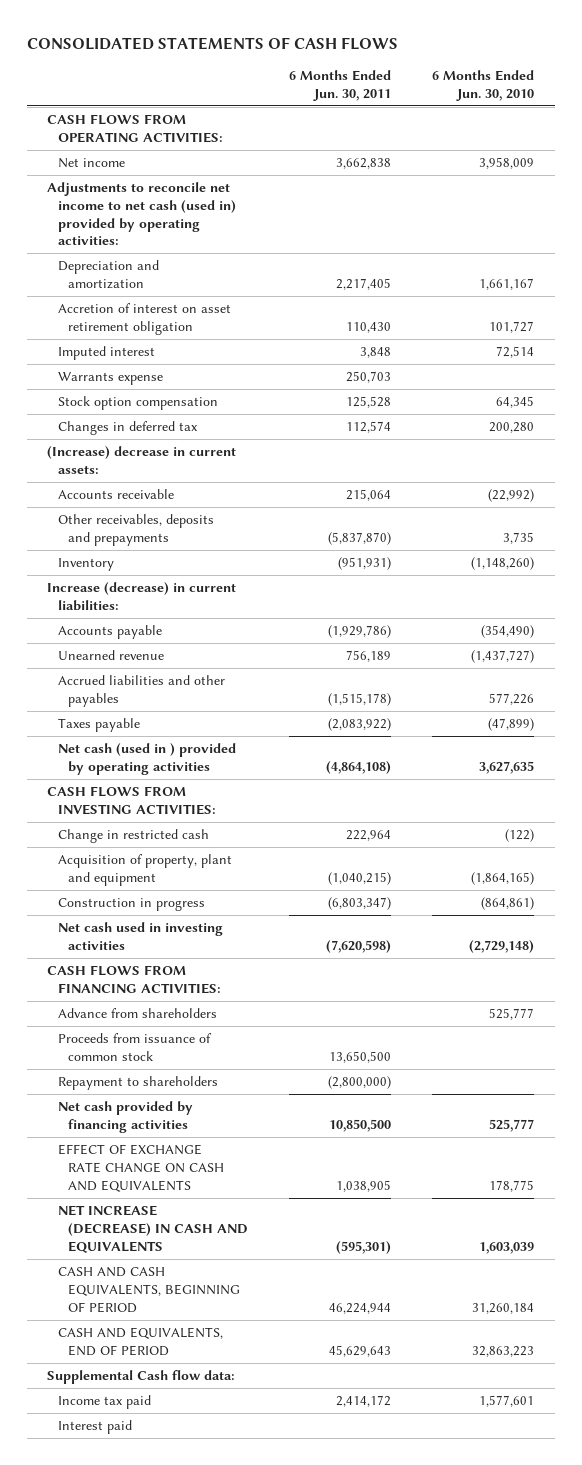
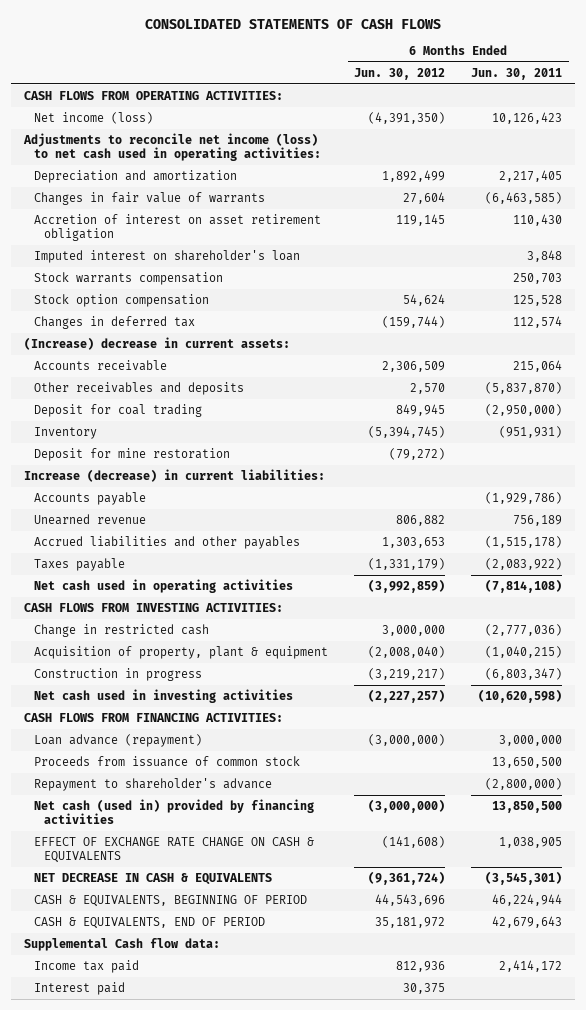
[432,69,535,101] 6 Months Ended Jun. 30, 2010 -> none
none -> [354,67,446,80] Jun. 30, 2012
[57,158,125,169] Net income -> [33,111,153,124] Net income (loss)
[335,158,391,170] 3,662,838 -> [492,111,563,124] 10,126,423
[47,182,236,246] Adjustments to reconcile net income to net cash (used in) provided by operating activities: -> [22,132,321,162] Adjustments to reconcile net income (loss) to net cash used in operating activities:
none -> [33,191,265,205] Changes in fair value of warrants
[57,346,155,361] Imputed interest -> [33,249,300,263] Imputed interest on shareholder's loan
[57,372,163,386] Warrants expense -> [33,271,223,285] Stock warrants compensation
[57,514,214,546] Other receivables, deposits and prepayments -> [33,381,244,395] Other receivables and deposits
none -> [33,403,202,417] Deposit for coal trading
none -> [33,447,230,461] Deposit for mine restoration
[57,743,236,775] Net cash (used in ) provided by operating activities -> [33,578,293,593] Net cash used in operating activities
[325,760,391,774] (4,864,108) -> [485,578,563,593] (7,814,108)
[345,830,391,842] 222,964 -> [485,623,563,636] (2,777,036)
[57,854,232,886] Acquisition of property, plant and equipment -> [33,645,328,659] Acquisition of property, plant & equipment
[325,939,391,953] (7,620,598) -> [478,688,563,703] (10,620,598)
[57,1008,217,1019] Advance from shareholders -> none
none -> [33,733,202,747] Loan advance (repayment)
[57,1076,218,1091] Repayment to shareholders -> [33,777,272,791] Repayment to shareholder's advance
[57,1101,193,1133] Net cash provided by financing activities -> [33,798,314,825] Net cash (used in) provided by financing activities
[328,1118,391,1132] 10,850,500 -> [492,800,563,813] 13,850,500
[57,1144,224,1192] EFFECT OF EXCHANGE RATE CHANGE ON CASH AND EQUIVALENTS -> [33,836,314,864] EFFECT OF EXCHANGE RATE CHANGE ON CASH & EQUIVALENTS
[57,1205,248,1253] NET INCREASE (DECREASE) IN CASH AND EQUIVALENTS -> [33,872,272,885] NET DECREASE IN CASH & EQUIVALENTS
[335,1240,391,1254] (595,301) -> [485,870,563,885] (3,545,301)
[57,1267,240,1313] CASH AND CASH EQUIVALENTS, BEGINNING OF PERIOD -> [33,894,307,907] CASH & EQUIVALENTS, BEGINNING OF PERIOD
[57,1327,223,1356] CASH AND EQUIVALENTS, END OF PERIOD -> [33,916,265,929] CASH & EQUIVALENTS, END OF PERIOD
[328,1344,391,1357] 45,629,643 -> [492,915,563,928] 42,679,643

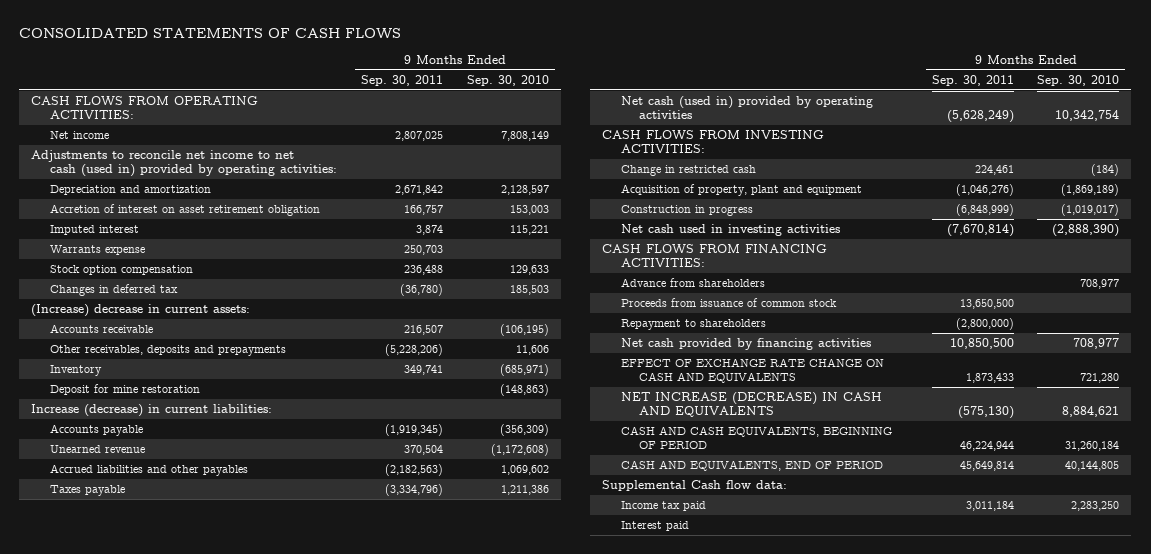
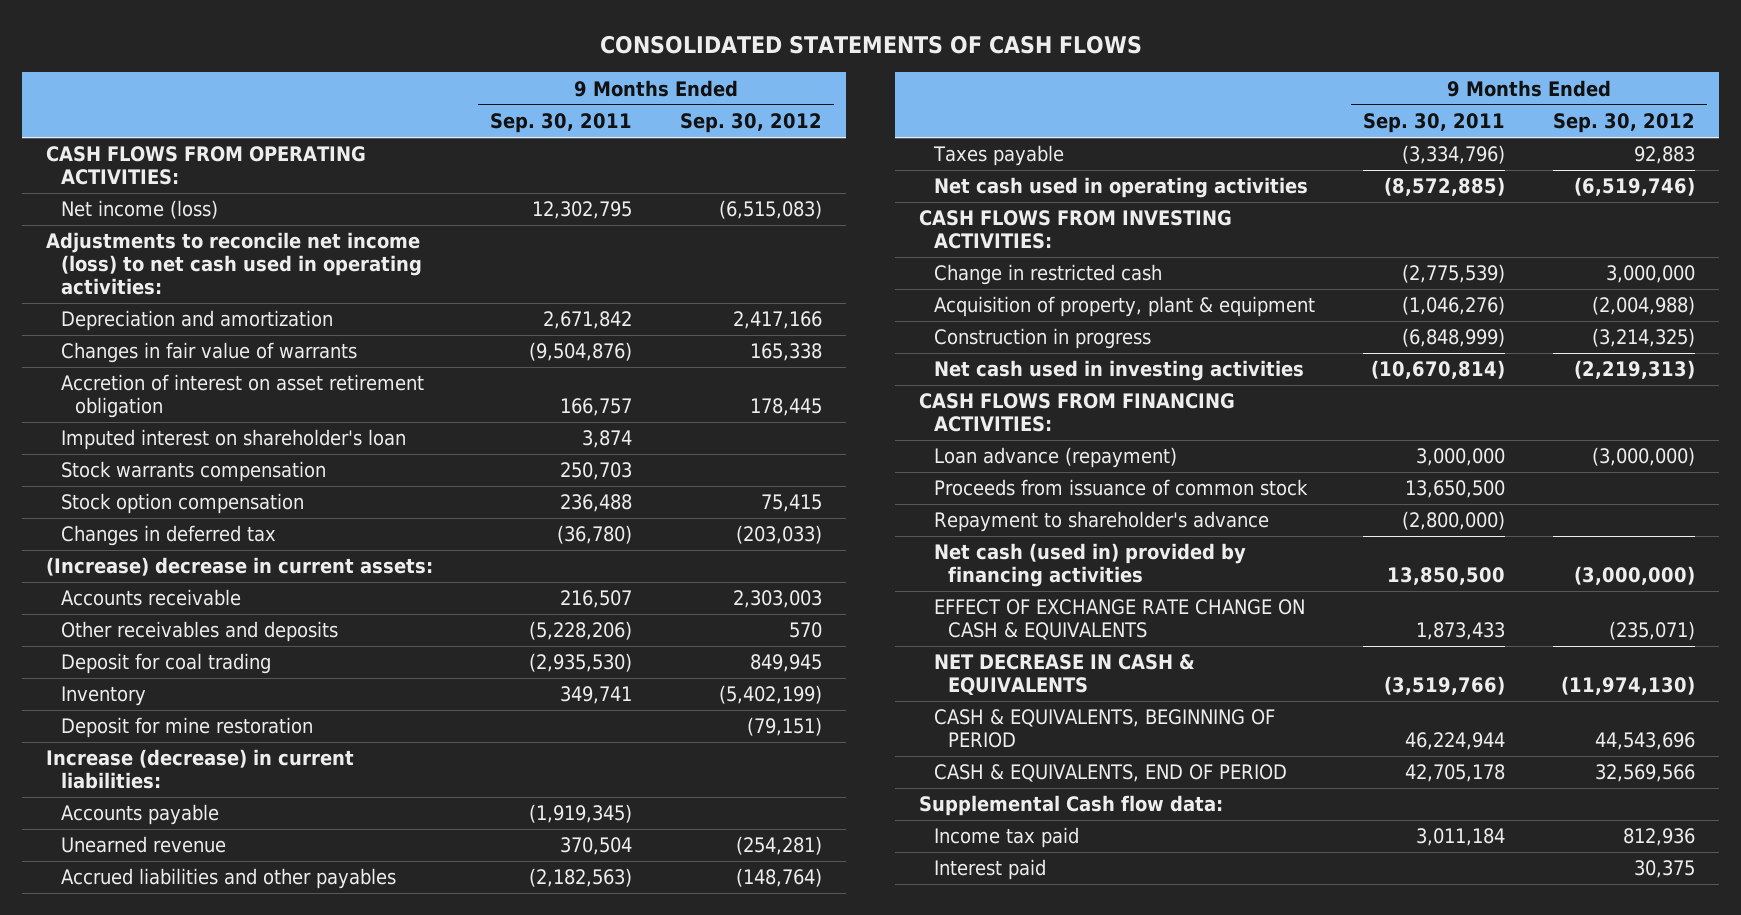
[466,74,549,86] Sep. 30, 2010 -> none
none -> [680,113,823,134] Sep. 30, 2012
[49,131,109,140] Net income -> [60,200,218,220] Net income (loss)
[394,131,443,142] 2,807,025 -> [531,201,632,220] 12,302,795
[31,150,337,177] Adjustments to reconcile net income to net cash (used in) provided by operating activities: -> [46,232,422,295] Adjustments to reconcile net income (loss) to net cash used in operating activities:
none -> [60,342,357,364] Changes in fair value of warrants
[49,225,139,236] Imputed interest -> [60,429,406,451] Imputed interest on shareholder's loan
[49,245,145,256] Warrants expense -> [60,461,326,483] Stock warrants compensation
[49,345,286,357] Other receivables, deposits and prepayments -> [60,621,338,643] Other receivables and deposits
none -> [60,653,271,675] Deposit for coal trading
[620,96,873,119] Net cash (used in) provided by operating activities -> [933,177,1308,199] Net cash used in operating activities
[946,109,1014,123] (5,628,249) -> [1383,177,1505,197] (8,572,885)
[974,165,1014,176] 224,461 -> [1401,264,1505,284] (2,775,539)
[620,184,862,197] Acquisition of property, plant and equipment -> [933,296,1315,318] Acquisition of property, plant & equipment
[946,224,1014,238] (7,670,814) -> [1370,360,1505,380] (10,670,814)
[620,278,765,288] Advance from shareholders -> none
none -> [933,447,1177,469] Loan advance (repayment)
[620,319,766,331] Repayment to shareholders -> [933,511,1269,533] Repayment to shareholder's advance
[620,338,871,351] Net cash provided by financing activities -> [933,543,1246,588] Net cash (used in) provided by financing activities
[949,338,1014,350] 10,850,500 -> [1386,567,1505,586] 13,850,500
[620,358,884,383] EFFECT OF EXCHANGE RATE CHANGE ON CASH AND EQUIVALENTS -> [933,599,1305,641] EFFECT OF EXCHANGE RATE CHANGE ON CASH & EQUIVALENTS
[620,392,882,417] NET INCREASE (DECREASE) IN CASH AND EQUIVALENTS -> [933,654,1195,696] NET DECREASE IN CASH & EQUIVALENTS
[957,405,1014,419] (575,130) -> [1383,676,1505,696] (3,519,766)
[620,426,892,449] CASH AND CASH EQUIVALENTS, BEGINNING OF PERIOD -> [933,709,1275,749] CASH & EQUIVALENTS, BEGINNING OF PERIOD
[620,460,883,472] CASH AND EQUIVALENTS, END OF PERIOD -> [933,764,1287,783] CASH & EQUIVALENTS, END OF PERIOD
[959,461,1014,472] 45,649,814 -> [1404,764,1505,783] 42,705,178

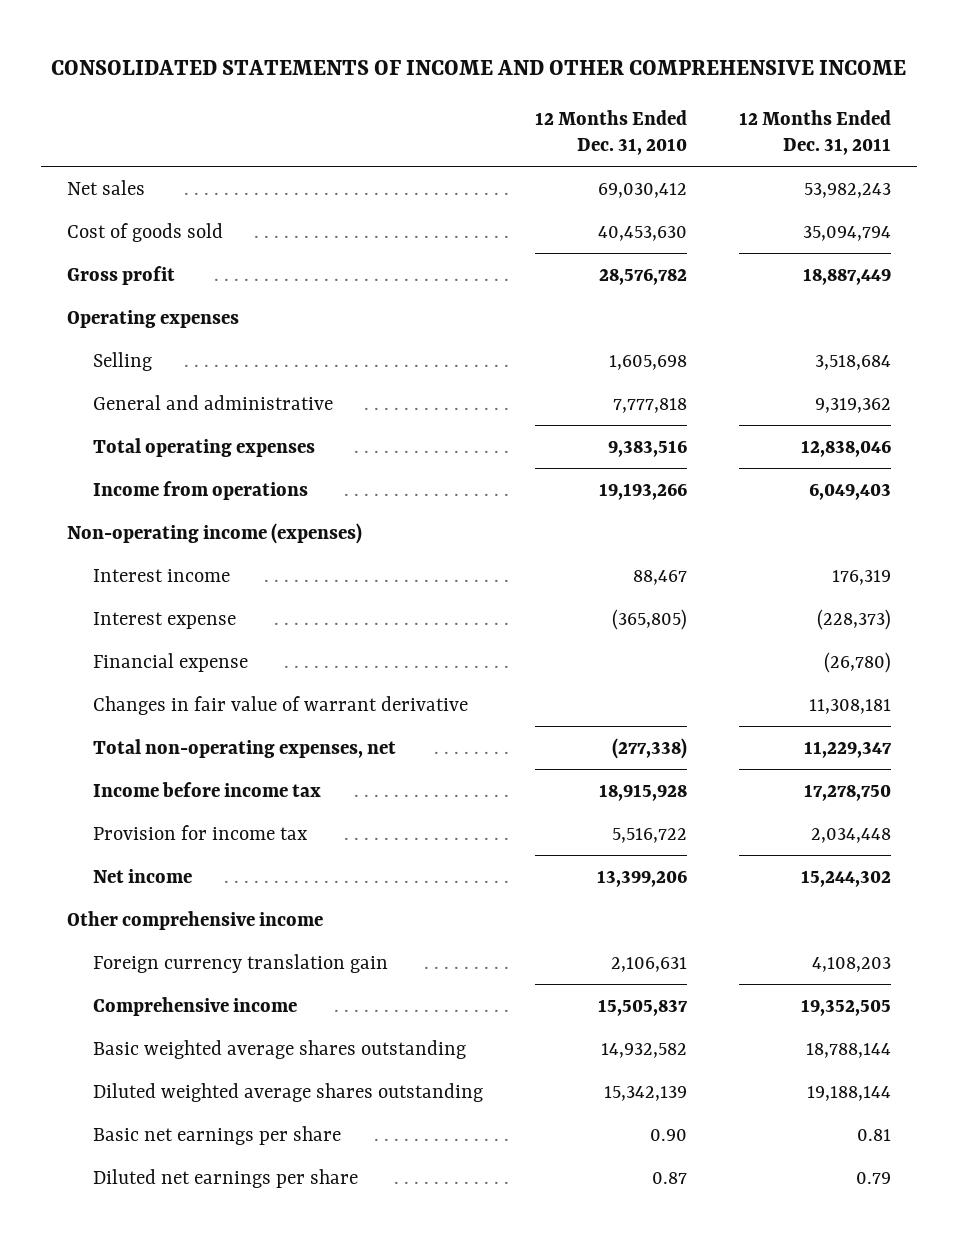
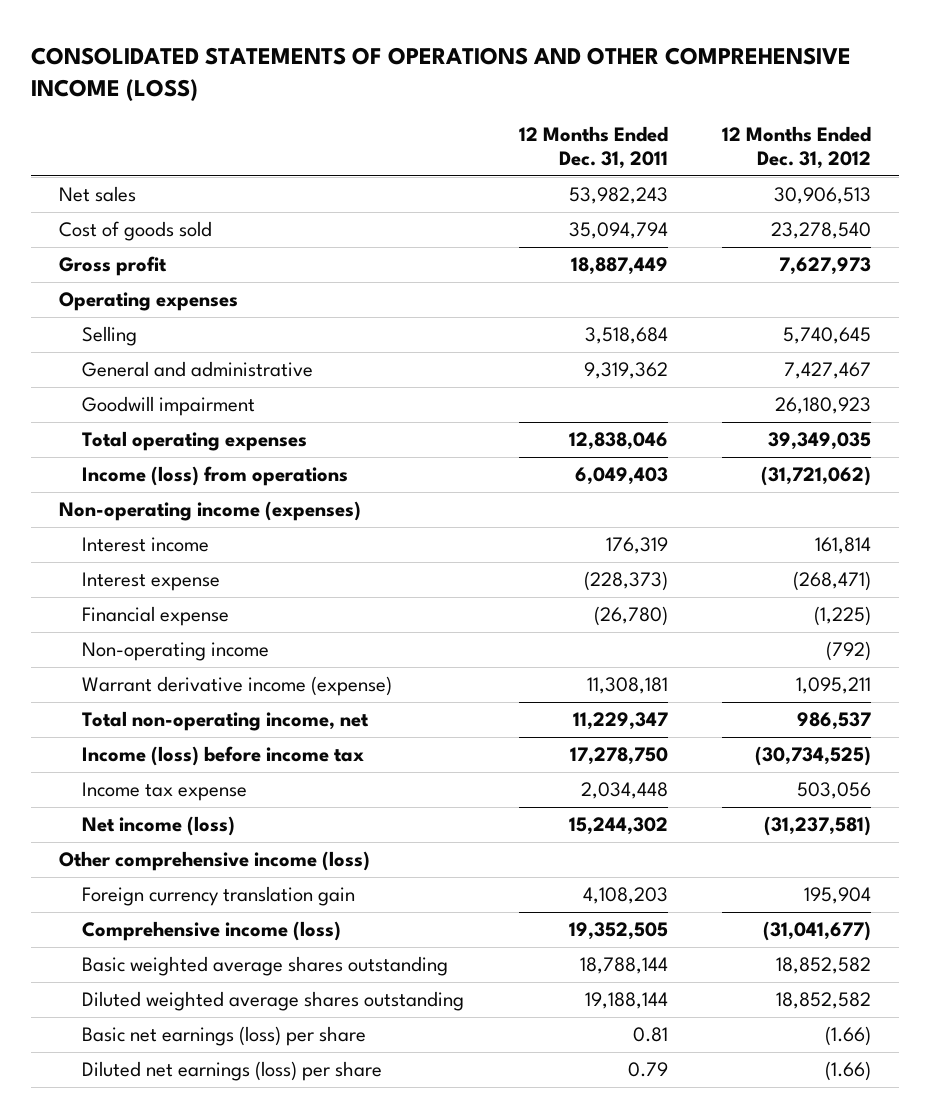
[50,59,906,75] CONSOLIDATED STATEMENTS OF INCOME AND OTHER COMPREHENSIVE INCOME -> [31,46,852,101] CONSOLIDATED STATEMENTS OF OPERATIONS AND OTHER COMPREHENSIVE INCOME (LOSS)
[535,109,688,155] 12 Months Ended Dec. 31, 2010 -> none
none -> [722,125,872,170] 12 Months Ended Dec. 31, 2012
none -> [81,396,255,417] Goodwill impairment
[93,480,309,500] Income from operations -> [81,466,348,487] Income (loss) from operations
none -> [81,642,269,662] Non-operating income
[93,695,469,715] Changes in fair value of warrant derivative -> [81,676,392,697] Warrant derivative income (expense)
[93,738,397,758] Total non-operating expenses, net -> [81,711,369,732] Total non-operating income, net
[93,781,322,797] Income before income tax -> [81,746,364,767] Income (loss) before income tax
[93,824,308,840] Provision for income tax -> [81,782,247,802] Income tax expense
[93,868,193,883] Net income -> [81,816,235,837] Net income (loss)
[66,910,323,930] Other comprehensive income -> [58,851,370,872] Other comprehensive income (loss)
[93,996,298,1016] Comprehensive income -> [81,921,341,942] Comprehensive income (loss)
[93,1125,342,1145] Basic net earnings per share -> [81,1026,366,1047] Basic net earnings (loss) per share
[93,1168,359,1188] Diluted net earnings per share -> [81,1061,382,1082] Diluted net earnings (loss) per share

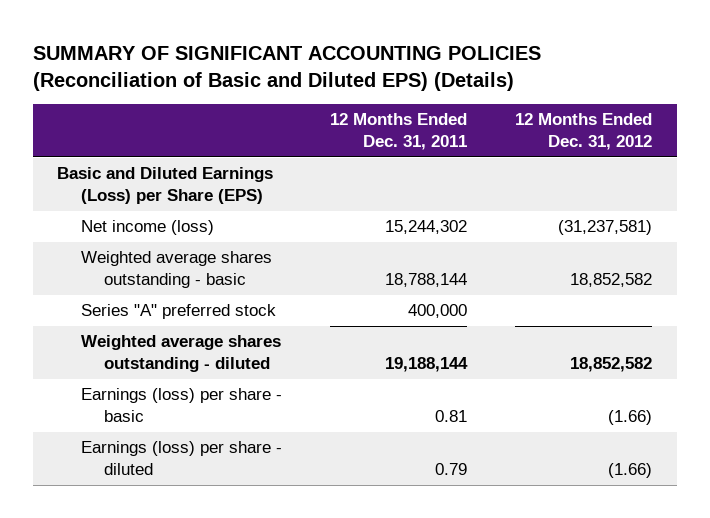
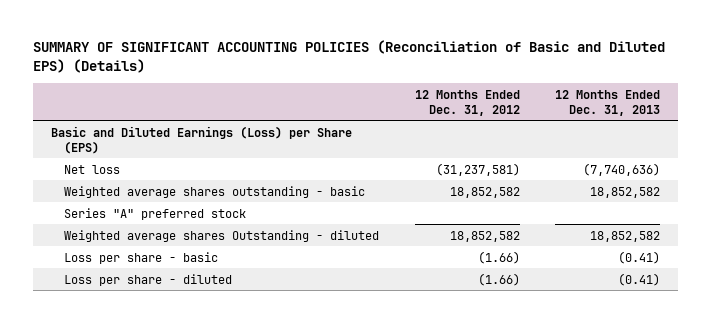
[330,113,468,151] 12 Months Ended Dec. 31, 2011 -> none
none -> [555,89,661,116] 12 Months Ended Dec. 31, 2013
[80,220,214,236] Net income (loss) -> [64,164,121,174] Net loss
[80,335,281,373] Weighted average shares outstanding - diluted -> [64,229,380,242] Weighted average shares Outstanding - diluted
[80,388,282,423] Earnings (loss) per share - basic -> [64,251,219,264] Loss per share - basic
[80,441,282,476] Earnings (loss) per share - diluted -> [64,273,233,286] Loss per share - diluted

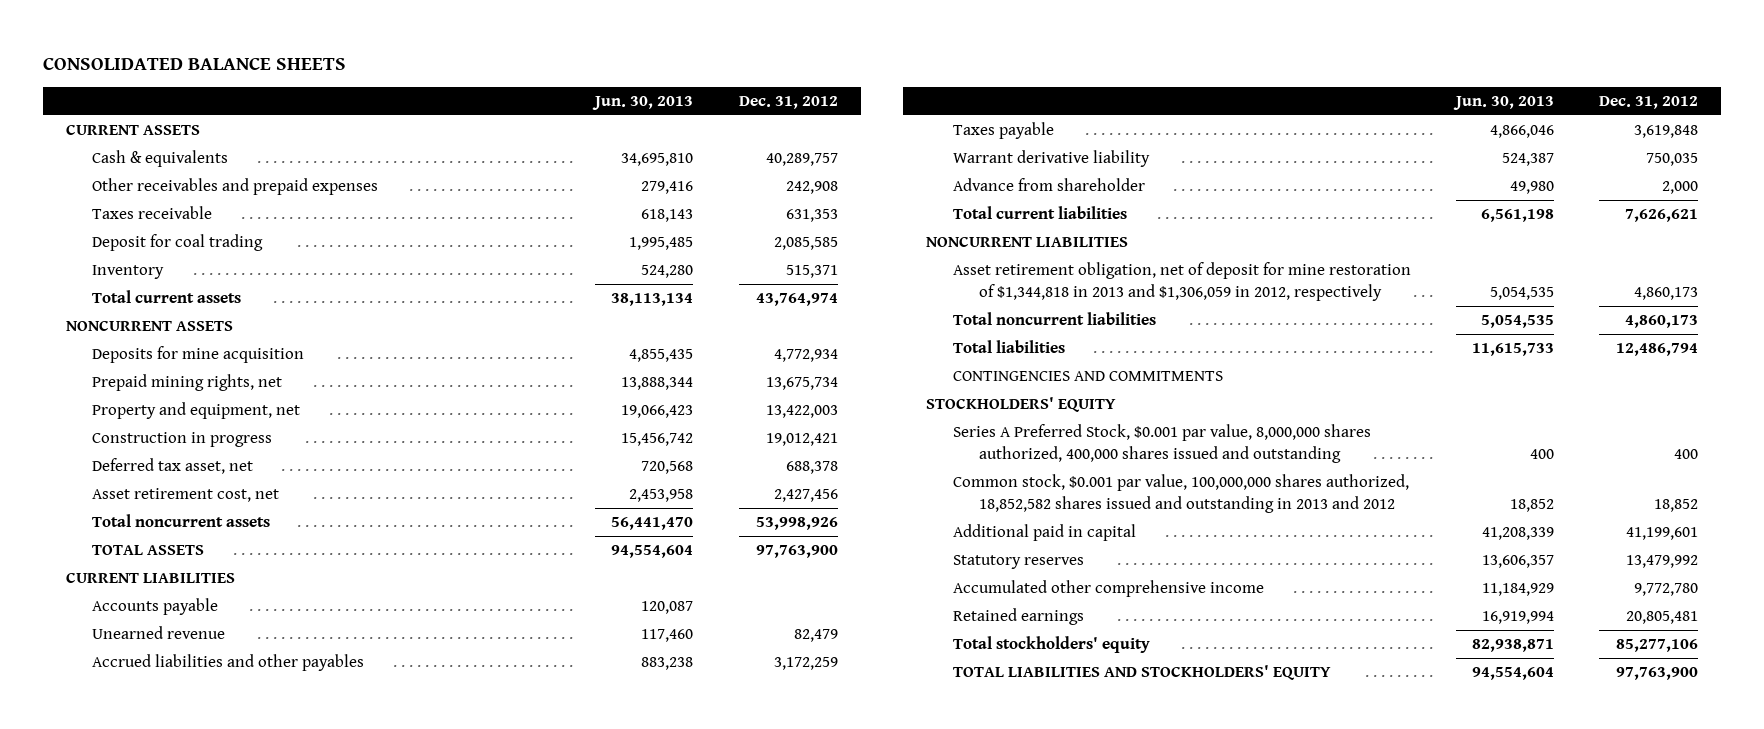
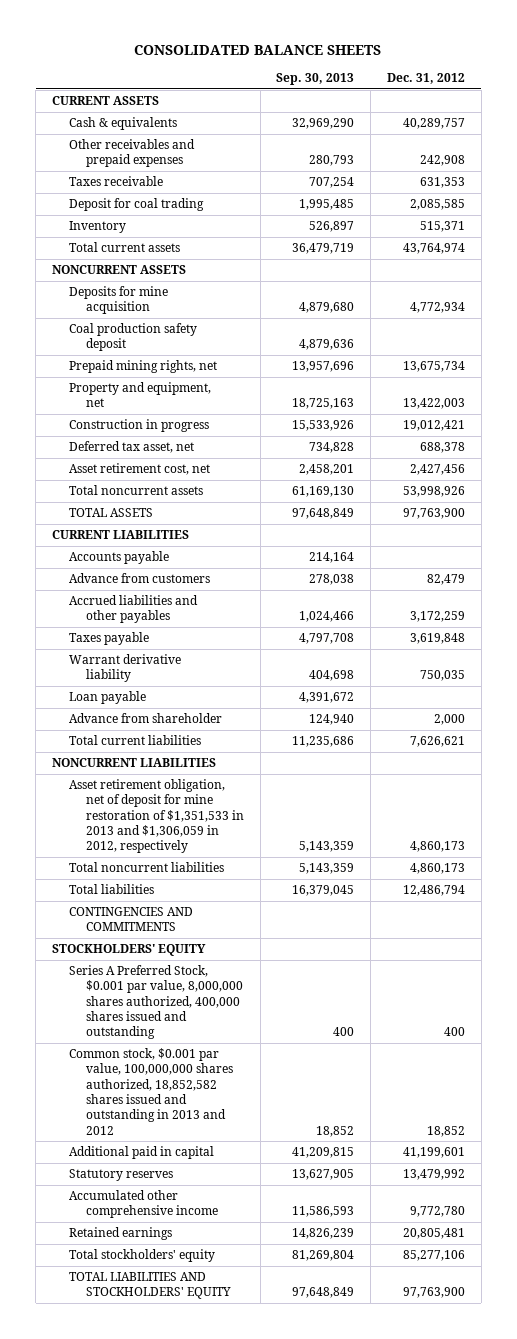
[592,96,694,111] Jun. 30, 2013 -> none
none -> [276,73,355,86] Sep. 30, 2013
none -> [69,323,198,352] Coal production safety deposit
[92,626,226,640] Unearned revenue -> [69,573,211,584] Advance from customers
none -> [69,691,147,705] Loan payable
[952,262,1411,302] Asset retirement obligation, net of deposit for mine restoration of $1,344,818 in 2013 and $1,306,059 in 2012, respectively -> [69,779,245,854] Asset retirement obligation, net of deposit for mine restoration of $1,351,533 in 2013 and $1,306,059 in 2012, respectively

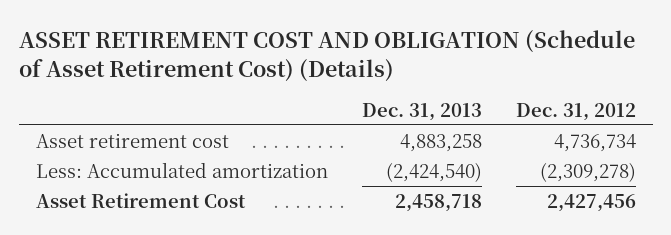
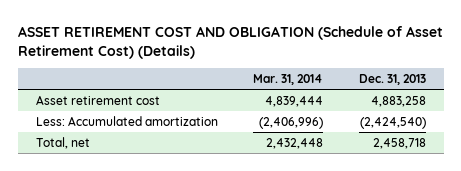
[515,102,636,121] Dec. 31, 2012 -> none
none -> [253,73,324,85] Mar. 31, 2014
[35,192,246,208] Asset Retirement Cost -> [35,137,90,150] Total, net

